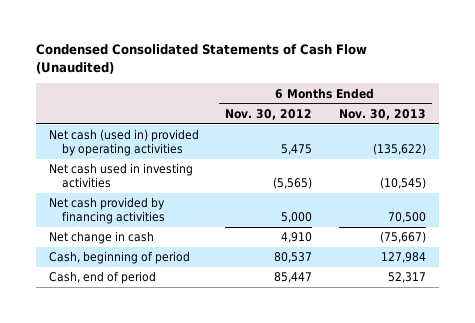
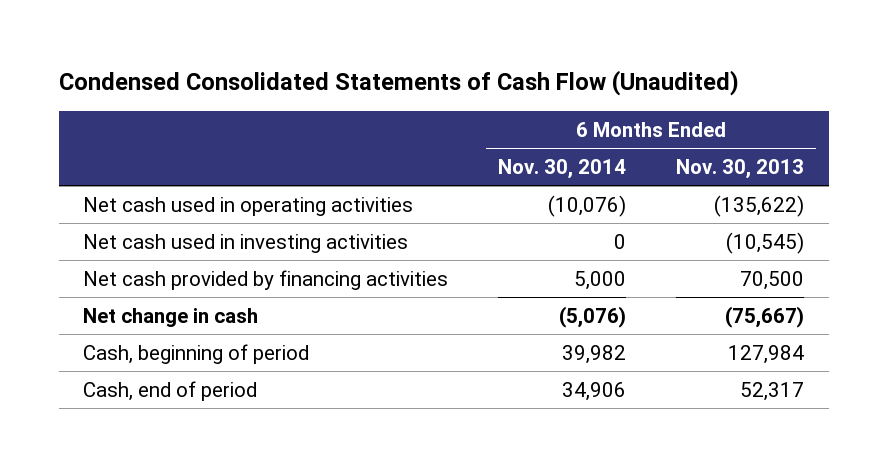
[225,108,313,120] Nov. 30, 2012 -> none
none -> [498,158,627,179] Nov. 30, 2014
[49,129,200,157] Net cash (used in) provided by operating activities -> [83,196,414,216] Net cash used in operating activities

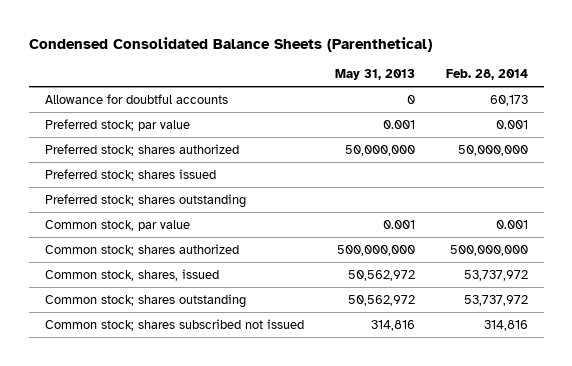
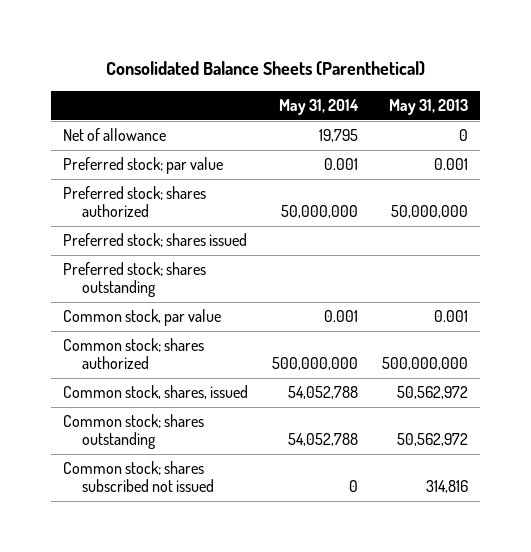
[28,36,432,52] Condensed Consolidated Balance Sheets (Parenthetical) -> [105,61,425,77] Consolidated Balance Sheets (Parenthetical)
[445,69,528,81] Feb. 28, 2014 -> none
none -> [279,98,360,115] May 31, 2014
[44,93,228,104] Allowance for doubtful accounts -> [62,128,166,142] Net of allowance

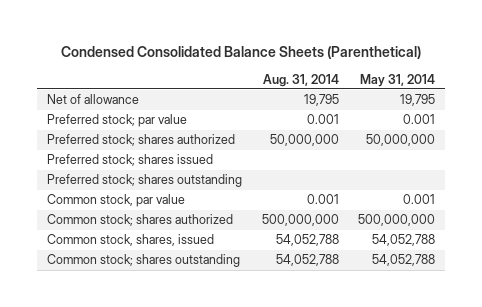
[105,61,425,77] Consolidated Balance Sheets (Parenthetical) -> [61,45,422,59] Condensed Consolidated Balance Sheets (Parenthetical)
[389,98,469,115] May 31, 2013 -> none
none -> [262,73,339,87] Aug. 31, 2014
[62,461,214,493] Common stock; shares subscribed not issued -> none

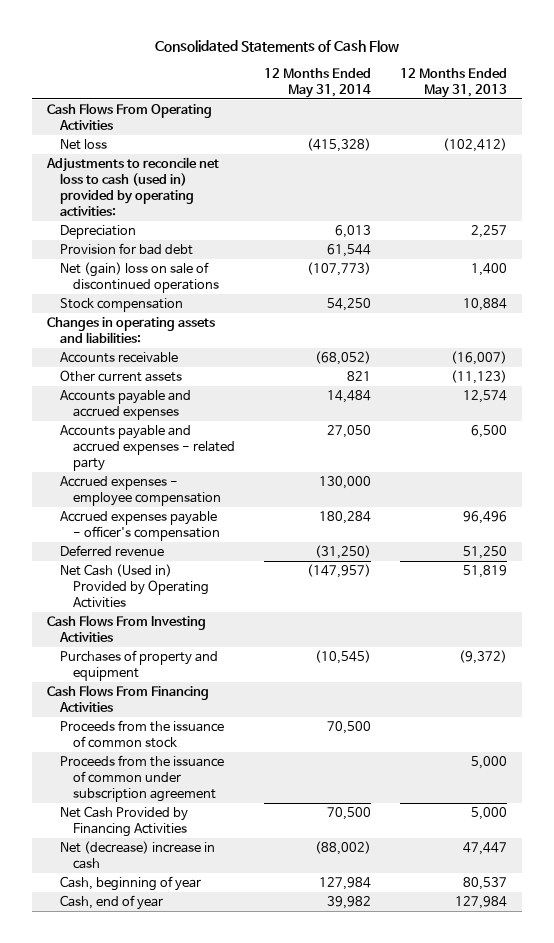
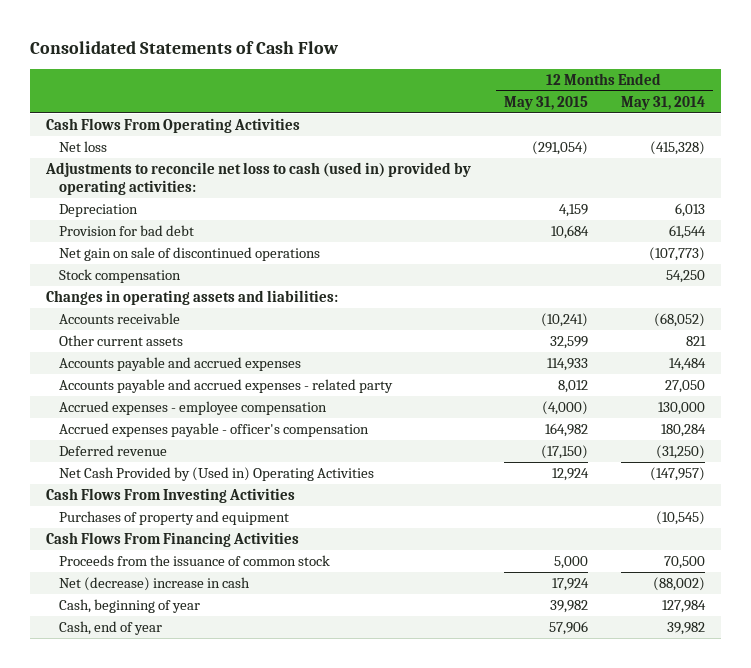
[400,67,508,98] 12 Months Ended May 31, 2013 -> none
none -> [504,95,589,110] May 31, 2015
[59,261,219,293] Net (gain) loss on sale of discontinued operations -> [59,247,321,262] Net gain on sale of discontinued operations
[59,563,209,608] Net Cash (Used in) Provided by Operating Activities -> [59,467,375,482] Net Cash Provided by (Used in) Operating Activities
[59,754,224,802] Proceeds from the issuance of common under subscription agreement -> none
[59,805,188,837] Net Cash Provided by Financing Activities -> none

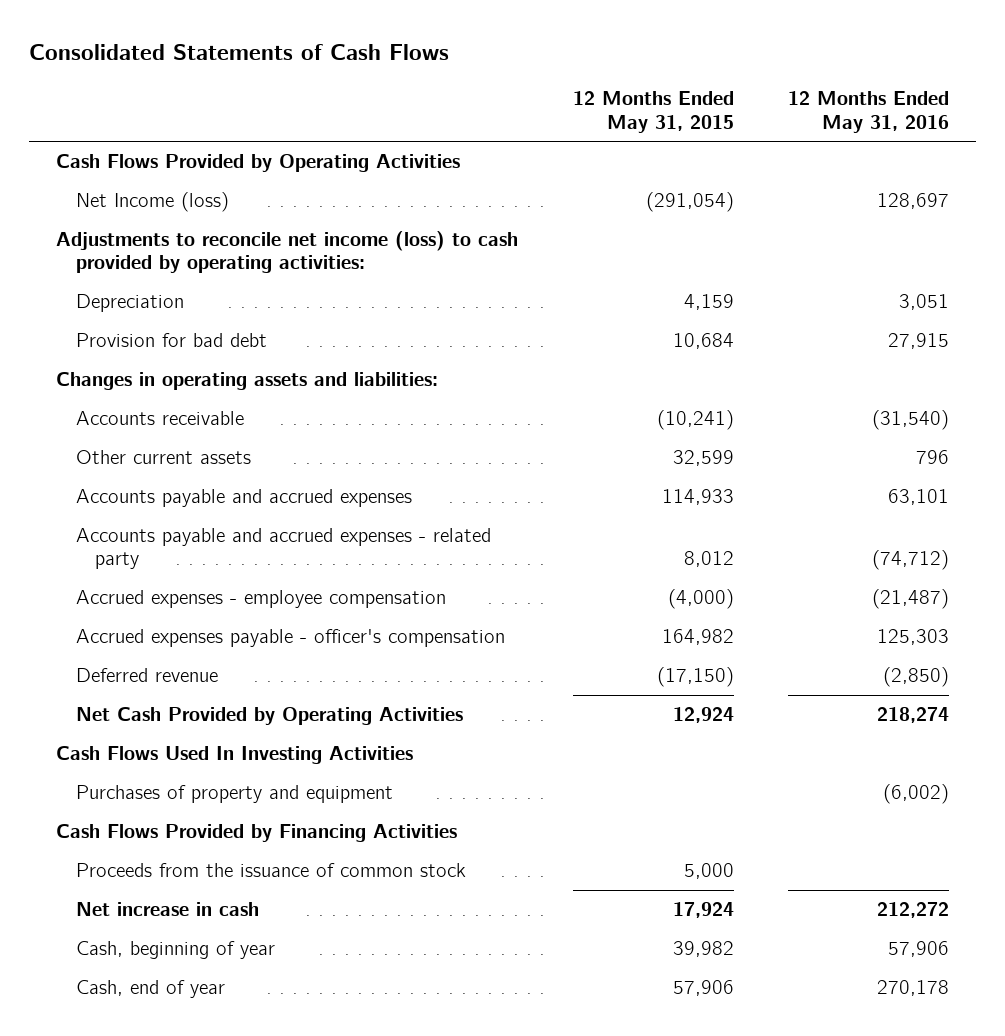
[29,40,339,54] Consolidated Statements of Cash Flow -> [29,43,450,60] Consolidated Statements of Cash Flows
[620,95,705,110] May 31, 2014 -> none
none -> [787,91,949,133] 12 Months Ended May 31, 2016
[46,118,301,134] Cash Flows From Operating Activities -> [56,153,461,172] Cash Flows Provided by Operating Activities
[59,141,108,153] Net loss -> [75,191,229,212] Net Income (loss)
[45,162,472,195] Adjustments to reconcile net loss to cash (used in) provided by operating activities: -> [56,230,519,274] Adjustments to reconcile net income (loss) to cash provided by operating activities:
[59,247,321,262] Net gain on sale of discontinued operations -> none
[59,269,182,284] Stock compensation -> none
[59,467,375,482] Net Cash Provided by (Used in) Operating Activities -> [75,706,463,725] Net Cash Provided by Operating Activities
[46,488,296,504] Cash Flows From Investing Activities -> [56,745,414,764] Cash Flows Used In Investing Activities
[46,532,300,548] Cash Flows From Financing Activities -> [56,823,458,842] Cash Flows Provided by Financing Activities
[59,577,251,592] Net (decrease) increase in cash -> [75,901,259,916] Net increase in cash

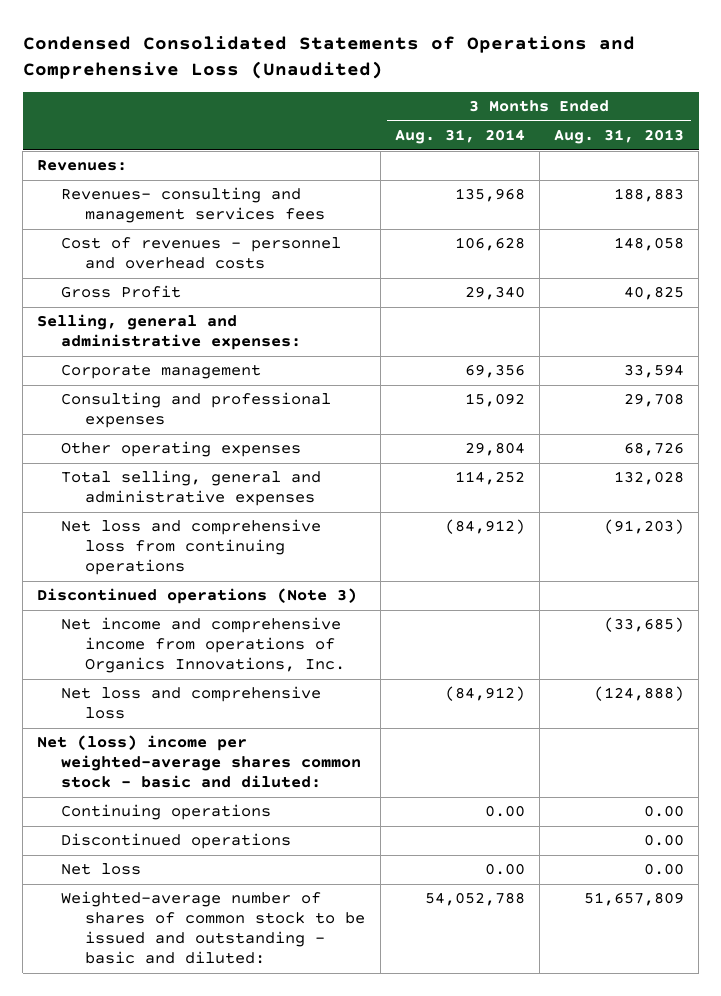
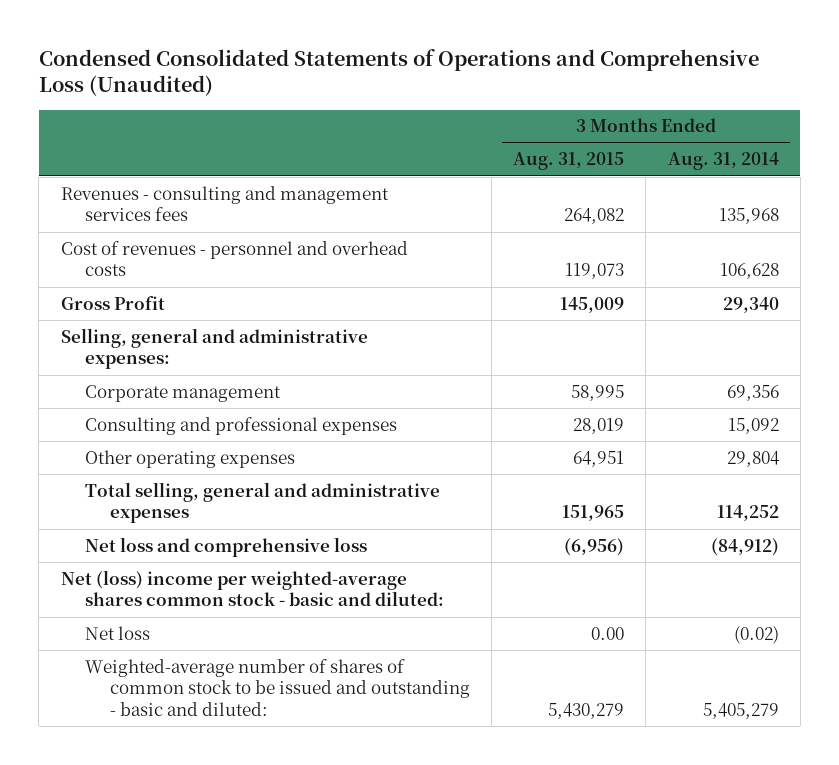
[553,129,684,145] Aug. 31, 2013 -> none
none -> [513,152,625,171] Aug. 31, 2015
[37,160,128,172] Revenues: -> none
[61,187,326,224] Revenues- consulting and management services fees -> [60,185,389,222] Revenues - consulting and management services fees
[61,519,322,576] Net loss and comprehensive loss from continuing operations -> none
[37,588,358,605] Discontinued operations (Note 3) -> none
[61,617,346,674] Net income and comprehensive income from operations of Organics Innovations, Inc. -> none
[61,804,272,821] Continuing operations -> none
[61,833,292,850] Discontinued operations -> none
[484,863,525,876] 0.00 -> [733,625,779,644] (0.02)
[424,892,525,907] 54,052,788 -> [702,702,779,719] 5,405,279

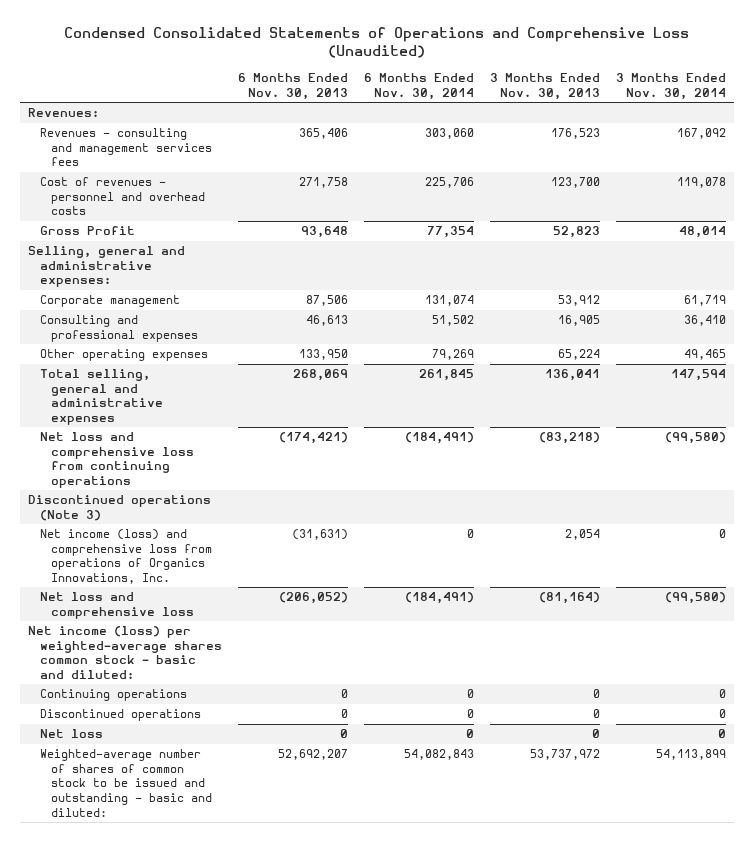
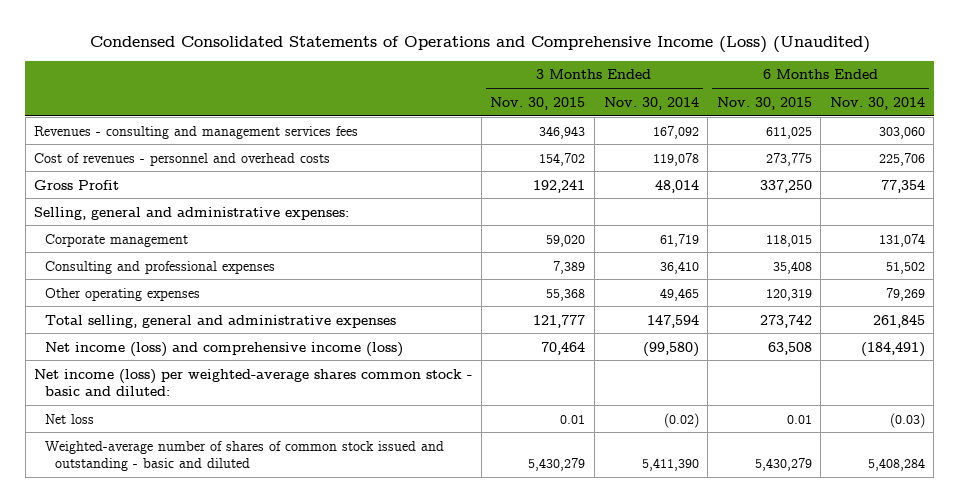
[64,27,690,59] Condensed Consolidated Statements of Operations and Comprehensive Loss (Unaudited) -> [89,35,870,53] Condensed Consolidated Statements of Operations and Comprehensive Income (Loss) (Unaudited)
[237,73,348,100] 6 Months Ended Nov. 30, 2013 -> none
[489,73,600,100] 3 Months Ended Nov. 30, 2013 -> none
none -> [490,96,586,110] Nov. 30, 2015
none -> [716,96,812,110] Nov. 30, 2015
[28,108,100,118] Revenues: -> none
[39,432,195,489] Net loss and comprehensive loss from continuing operations -> none
[28,495,212,521] Discontinued operations (Note 3) -> none
[39,529,213,585] Net income (loss) and comprehensive loss from operations of Organics Innovations, Inc. -> none
[39,592,195,619] Net loss and comprehensive loss -> [44,341,403,357] Net income (loss) and comprehensive income (loss)
[39,689,187,702] Continuing operations -> none
[39,709,201,722] Discontinued operations -> none
[465,729,474,739] 0 -> [889,412,925,428] (0.03)
[717,729,726,739] 0 -> [663,412,699,428] (0.02)
[39,749,213,817] Weighted-average number of shares of common stock to be issued and outstanding - basic and diluted: -> [44,440,444,472] Weighted-average number of shares of common stock issued and outstanding - basic and diluted
[403,749,474,761] 54,082,843 -> [867,458,925,472] 5,408,284
[655,749,726,761] 54,113,899 -> [641,458,699,472] 5,411,390

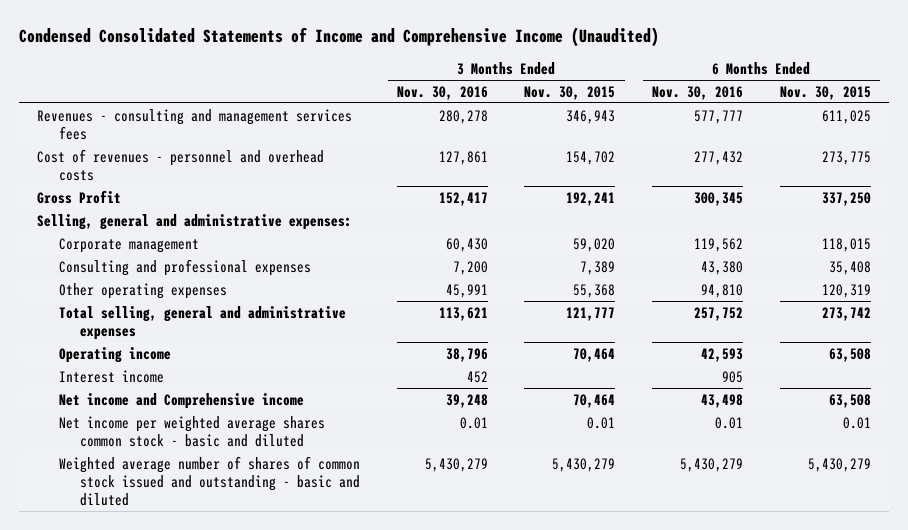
[89,35,870,53] Condensed Consolidated Statements of Operations and Comprehensive Income (Loss) (Unaudited) -> [18,27,659,48] Condensed Consolidated Statements of Income and Comprehensive Income (Unaudited)
[603,96,699,110] Nov. 30, 2014 -> none
[829,96,925,110] Nov. 30, 2014 -> none
none -> [396,85,488,100] Nov. 30, 2016
none -> [652,85,744,100] Nov. 30, 2016
[34,368,473,397] Net income (loss) per weighted-average shares common stock - basic and diluted: -> none
none -> [58,346,171,363] Operating income
none -> [58,369,164,383] Interest income
[44,341,403,357] Net income (loss) and comprehensive income (loss) -> [58,392,304,409] Net income and Comprehensive income
[44,413,94,424] Net loss -> [58,415,325,447] Net income per weighted average shares common stock - basic and diluted
[44,440,444,472] Weighted-average number of shares of common stock issued and outstanding - basic and diluted -> [58,455,361,507] Weighted average number of shares of common stock issued and outstanding - basic and diluted

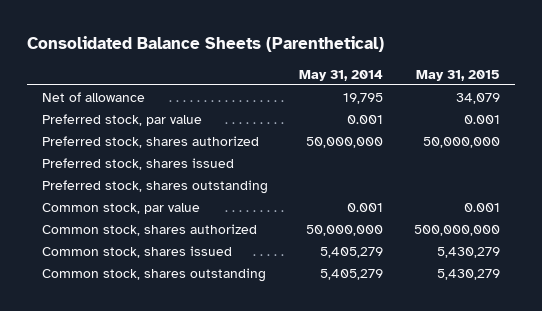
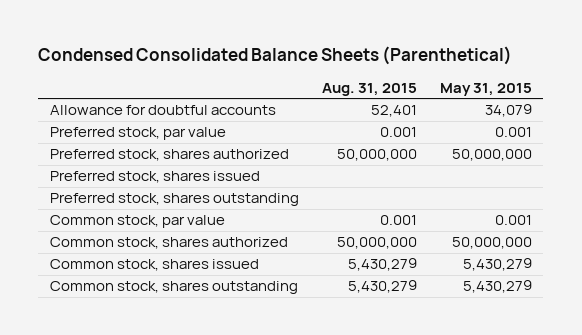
[26,36,384,53] Consolidated Balance Sheets (Parenthetical) -> [38,46,513,66] Condensed Consolidated Balance Sheets (Parenthetical)
[298,69,383,81] May 31, 2014 -> none
none -> [321,82,417,96] Aug. 31, 2015
[42,91,146,102] Net of allowance -> [49,105,276,116] Allowance for doubtful accounts
[413,224,500,236] 500,000,000 -> [451,237,532,250] 50,000,000

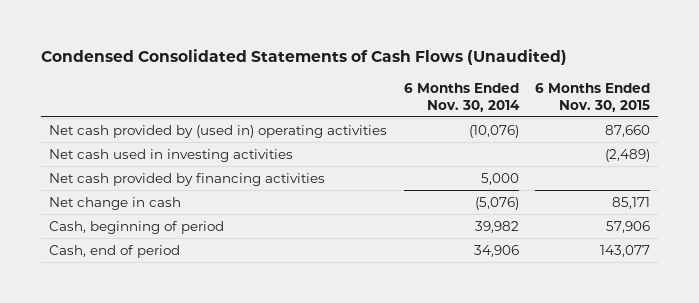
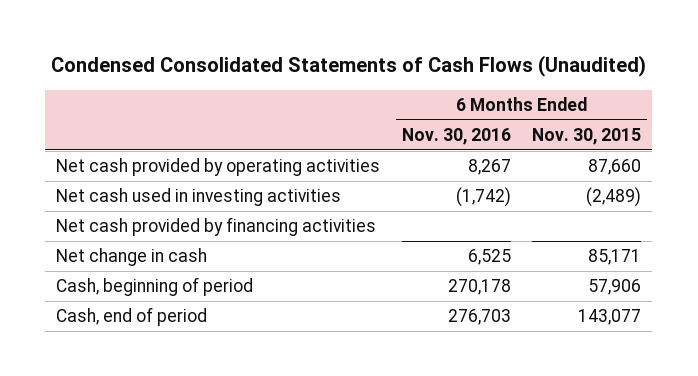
[403,82,520,112] 6 Months Ended Nov. 30, 2014 -> none
none -> [401,128,511,146] Nov. 30, 2016
[49,124,388,138] Net cash provided by (used in) operating activities -> [56,158,381,177] Net cash provided by operating activities

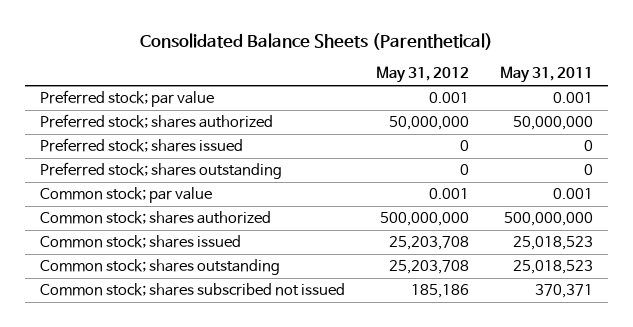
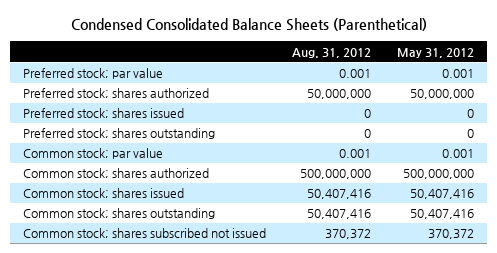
[140,33,494,51] Consolidated Balance Sheets (Parenthetical) -> [70,17,427,31] Condensed Consolidated Balance Sheets (Parenthetical)
[499,66,593,84] May 31, 2011 -> none
none -> [292,47,372,58] Aug. 31, 2012
[388,235,469,250] 25,203,708 -> [410,189,475,200] 50,407,416
[388,259,469,274] 25,203,708 -> [410,209,475,220] 50,407,416
[410,283,469,298] 185,186 -> [428,229,475,240] 370,372

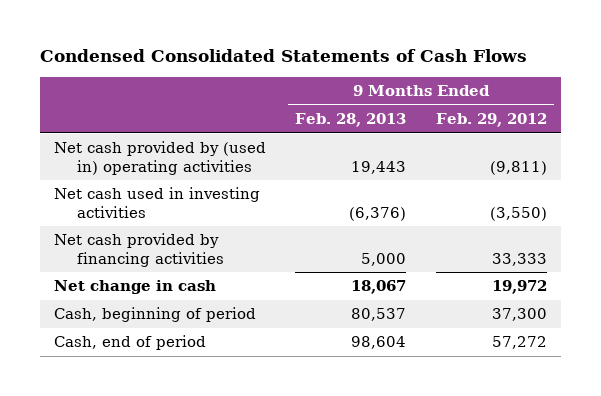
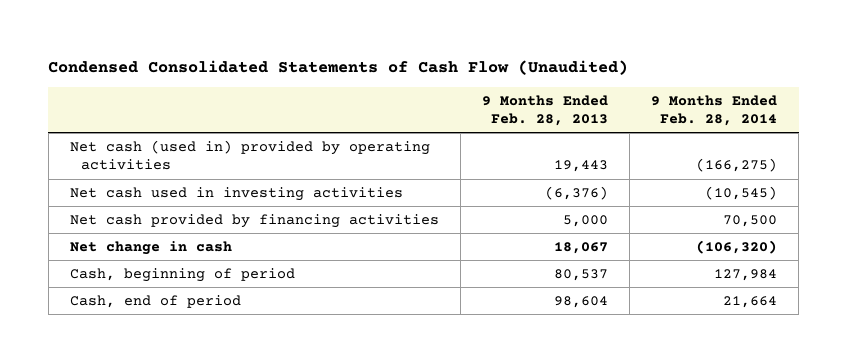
[39,49,527,63] Condensed Consolidated Statements of Cash Flows -> [48,59,629,75] Condensed Consolidated Statements of Cash Flow (Unaudited)
[435,113,547,128] Feb. 29, 2012 -> none
none -> [651,94,778,127] 9 Months Ended Feb. 28, 2014
[54,141,267,175] Net cash provided by (used in) operating activities -> [69,139,430,171] Net cash (used in) provided by operating activities

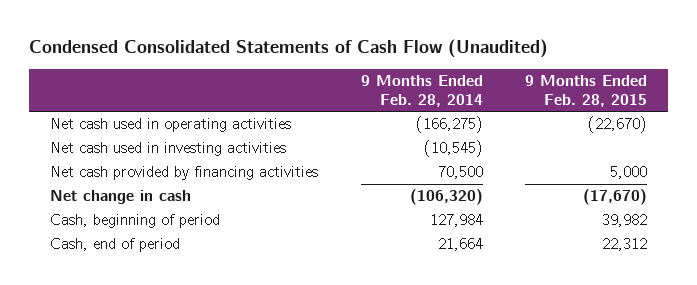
[482,94,609,127] 9 Months Ended Feb. 28, 2013 -> none
none -> [525,74,648,107] 9 Months Ended Feb. 28, 2015
[69,139,430,171] Net cash (used in) provided by operating activities -> [50,118,292,133] Net cash used in operating activities

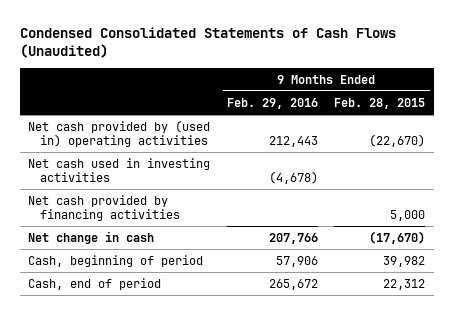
[28,38,548,58] Condensed Consolidated Statements of Cash Flow (Unaudited) -> [19,27,396,59] Condensed Consolidated Statements of Cash Flows (Unaudited)
[360,74,483,107] 9 Months Ended Feb. 28, 2014 -> none
none -> [226,97,318,109] Feb. 29, 2016
[50,118,292,133] Net cash used in operating activities -> [28,119,211,147] Net cash provided by (used in) operating activities

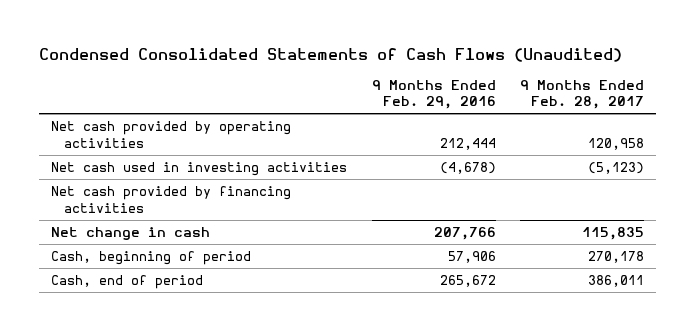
[334,97,426,109] Feb. 28, 2015 -> none
none -> [519,79,644,110] 9 Months Ended Feb. 28, 2017
[28,119,211,147] Net cash provided by (used in) operating activities -> [51,120,292,148] Net cash provided by operating activities
[268,135,318,147] 212,443 -> [439,137,496,150] 212,444

